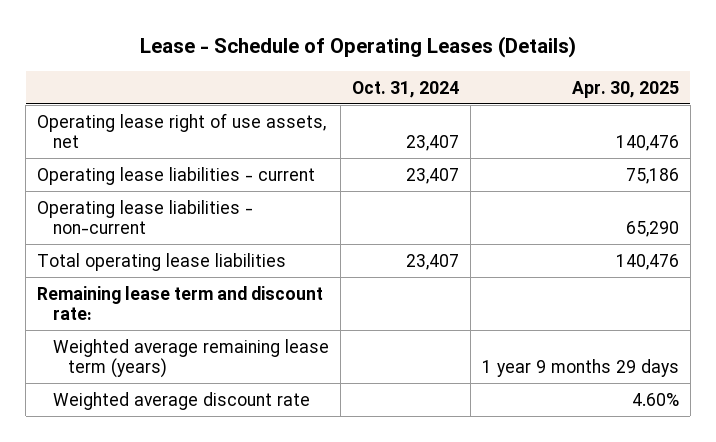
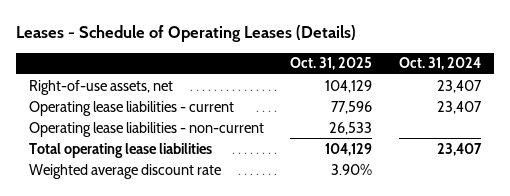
[140,36,577,59] Lease - Schedule of Operating Leases (Details) -> [15,25,356,43] Leases - Schedule of Operating Leases (Details)
[571,80,679,98] Apr. 30, 2025 -> none
none -> [290,57,373,71] Oct. 31, 2025
[37,112,327,149] Operating lease right of use assets, net -> [29,79,174,95] Right-of-use assets, net
[37,285,324,321] Remaining lease term and discount rate: -> none
[52,338,329,379] Weighted average remaining lease term (years) -> none

